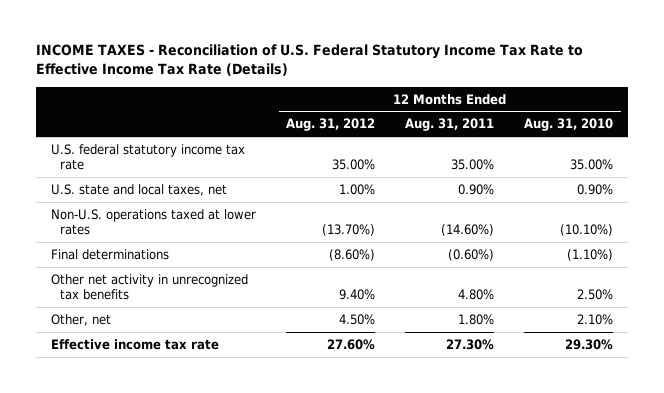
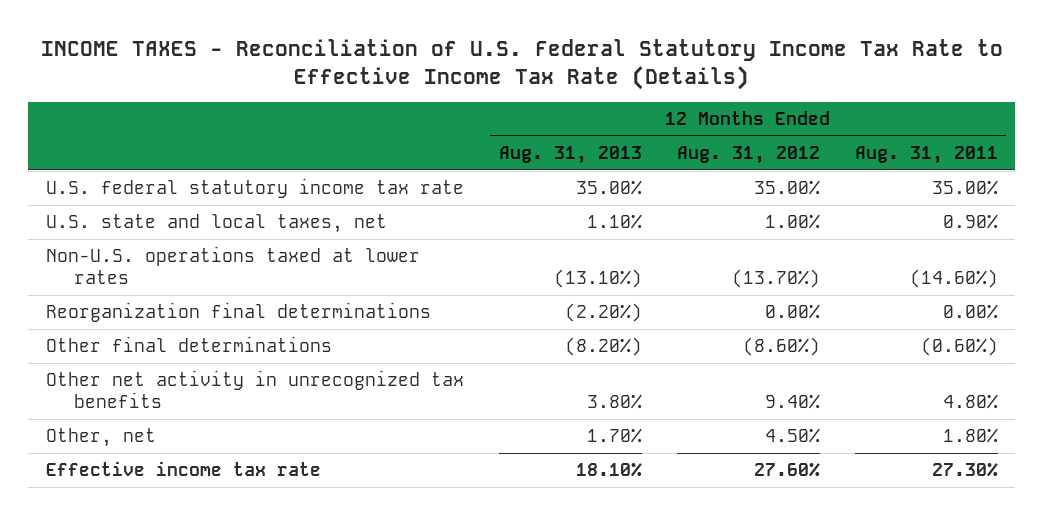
[524,118,614,132] Aug. 31, 2010 -> none
none -> [498,146,642,165] Aug. 31, 2013
none -> [45,302,431,323] Reorganization final determinations
[51,248,170,260] Final determinations -> [45,336,332,353] Other final determinations

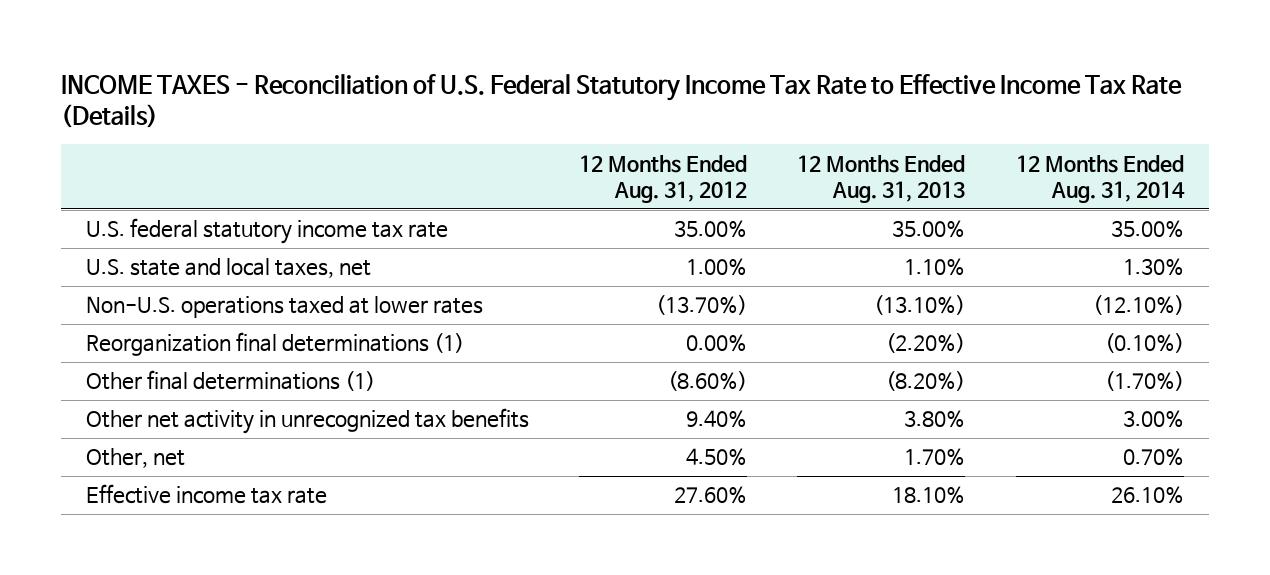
[854,146,998,165] Aug. 31, 2011 -> none
none -> [1015,154,1185,204] 12 Months Ended Aug. 31, 2014
[45,302,431,323] Reorganization final determinations -> [86,332,465,357] Reorganization final determinations (1)
[45,336,332,353] Other final determinations -> [86,370,376,392] Other final determinations (1)

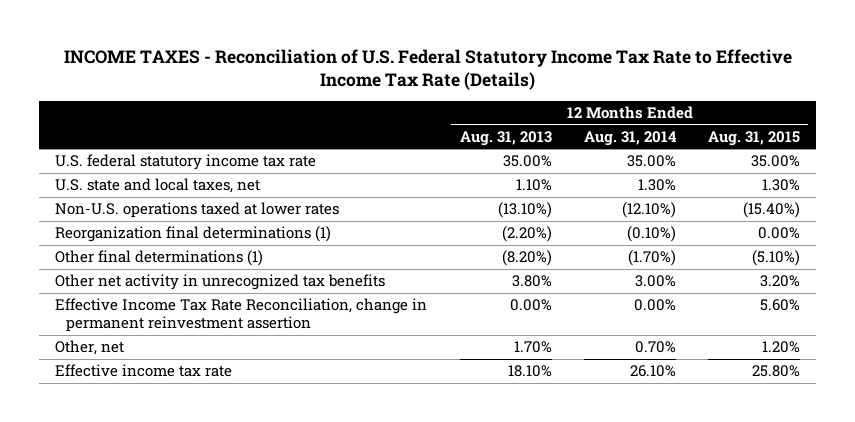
[579,154,748,204] 12 Months Ended Aug. 31, 2012 -> none
none -> [707,130,800,146] Aug. 31, 2015
none -> [55,298,428,333] Effective Income Tax Rate Reconciliation, change in permanent reinvestment assertion

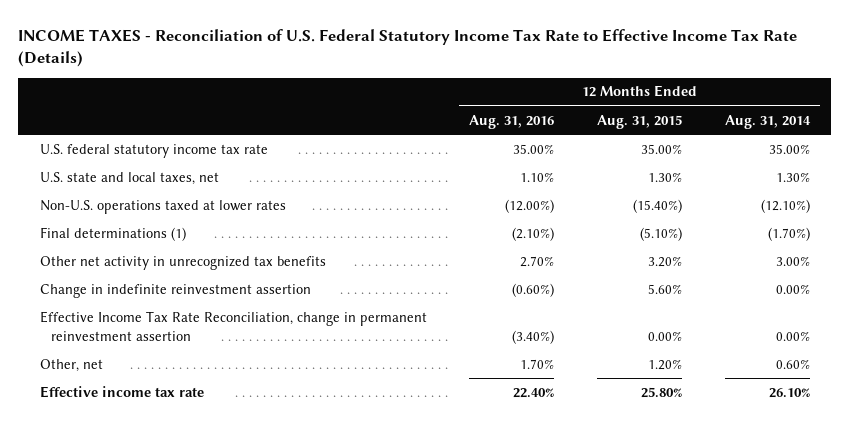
[459,130,552,146] Aug. 31, 2013 -> none
none -> [469,114,555,129] Aug. 31, 2016
[55,250,264,267] Other final determinations (1) -> none
[55,226,332,243] Reorganization final determinations (1) -> [39,226,186,241] Final determinations (1)
[626,226,676,243] (0.10%) -> [767,226,810,241] (1.70%)
[757,227,800,240] 0.00% -> [640,226,683,241] (5.10%)
none -> [39,283,311,298] Change in indefinite reinvestment assertion
[759,299,800,312] 5.60% -> [648,330,683,341] 0.00%
[634,341,676,354] 0.70% -> [775,358,810,369] 0.60%

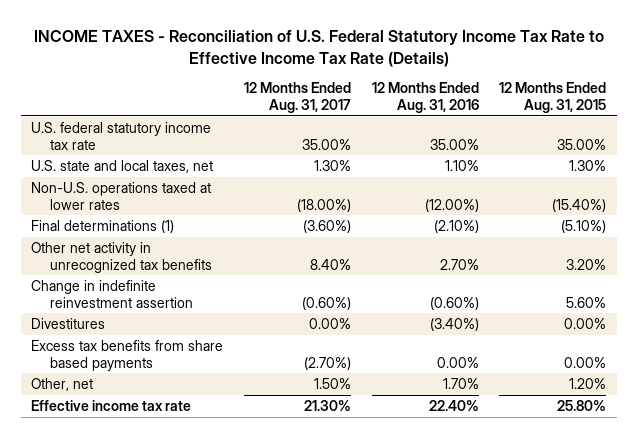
[724,114,811,129] Aug. 31, 2014 -> none
none -> [244,82,352,114] 12 Months Ended Aug. 31, 2017
[39,310,427,341] Effective Income Tax Rate Reconciliation, change in permanent reinvestment assertion -> [31,317,106,329] Divestitures
none -> [31,339,224,371] Excess tax benefits from share based payments

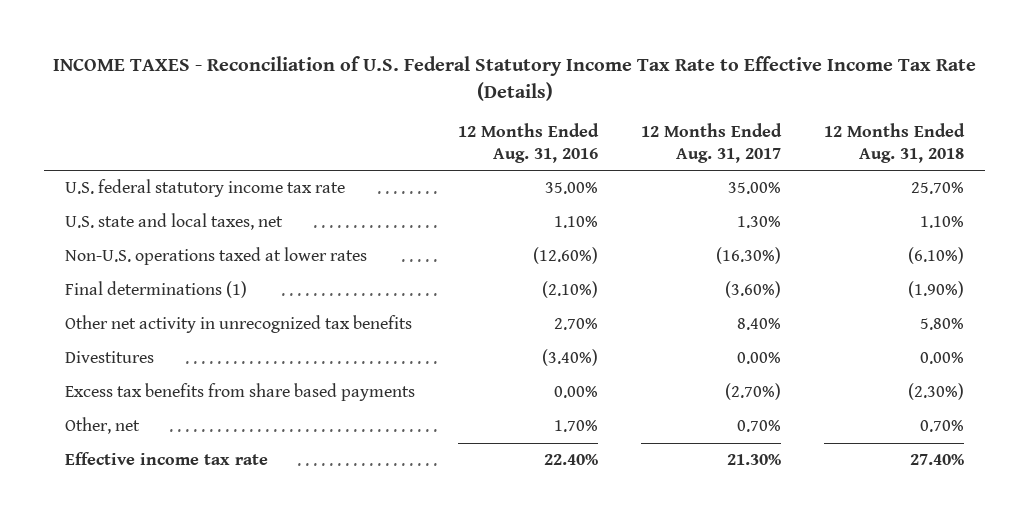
[499,82,607,114] 12 Months Ended Aug. 31, 2015 -> none
none -> [823,123,965,163] 12 Months Ended Aug. 31, 2018
[297,198,352,212] (18.00%) -> [716,247,782,265] (16.30%)
[424,198,479,212] (12.00%) -> [533,247,599,265] (12.60%)
[31,279,194,308] Change in indefinite reinvestment assertion -> none
[314,377,352,389] 1.50% -> [737,420,782,433] 0.70%

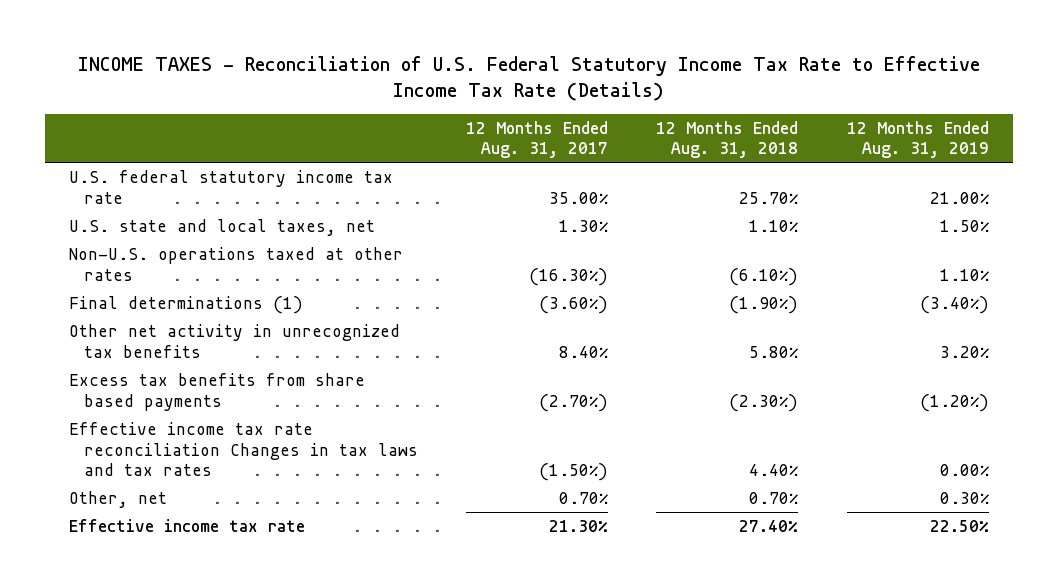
[458,123,600,163] 12 Months Ended Aug. 31, 2016 -> none
none -> [846,120,989,159] 12 Months Ended Aug. 31, 2019
[65,247,368,266] Non-U.S. operations taxed at lower rates -> [68,246,403,281] Non-U.S. operations taxed at other rates
[65,351,155,364] Divestitures -> none
none -> [68,421,419,477] Effective income tax rate reconciliation Changes in tax laws and tax rates

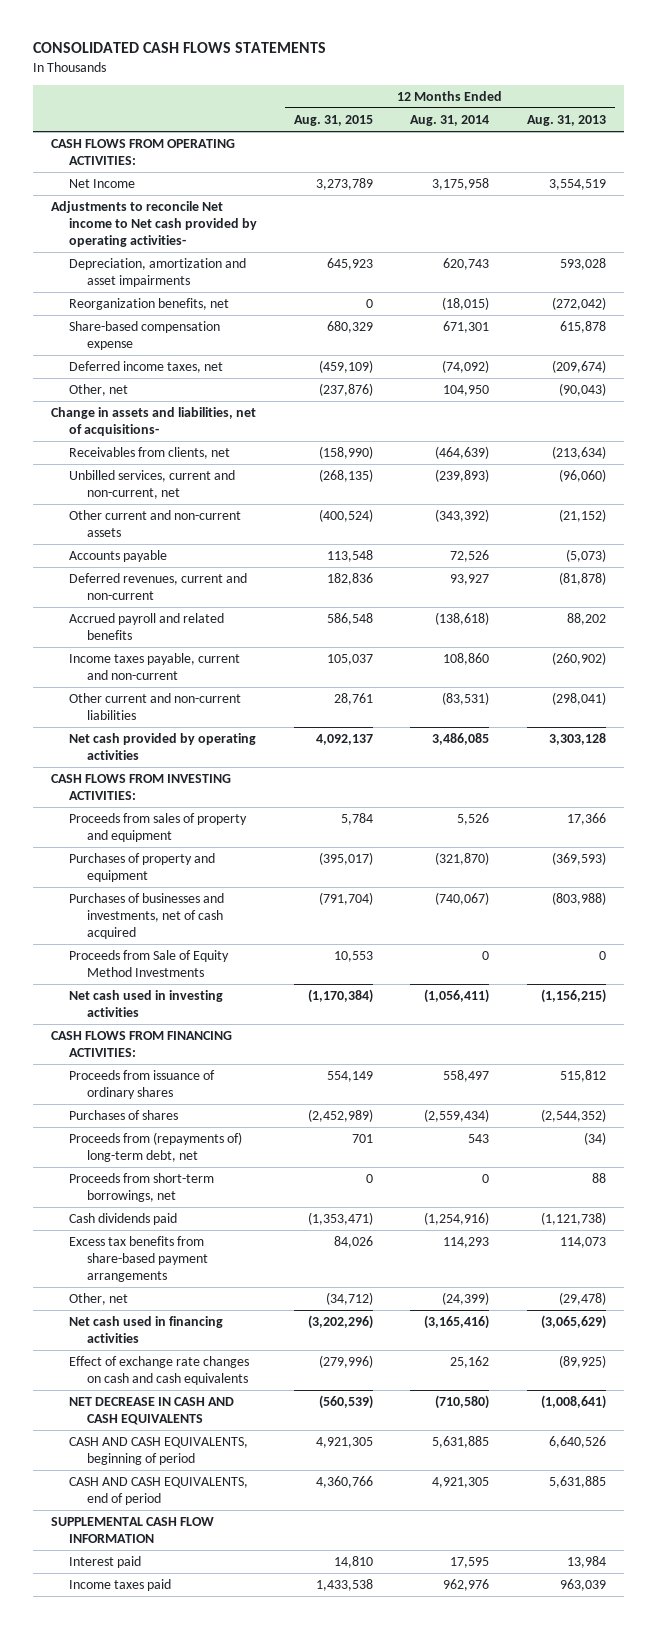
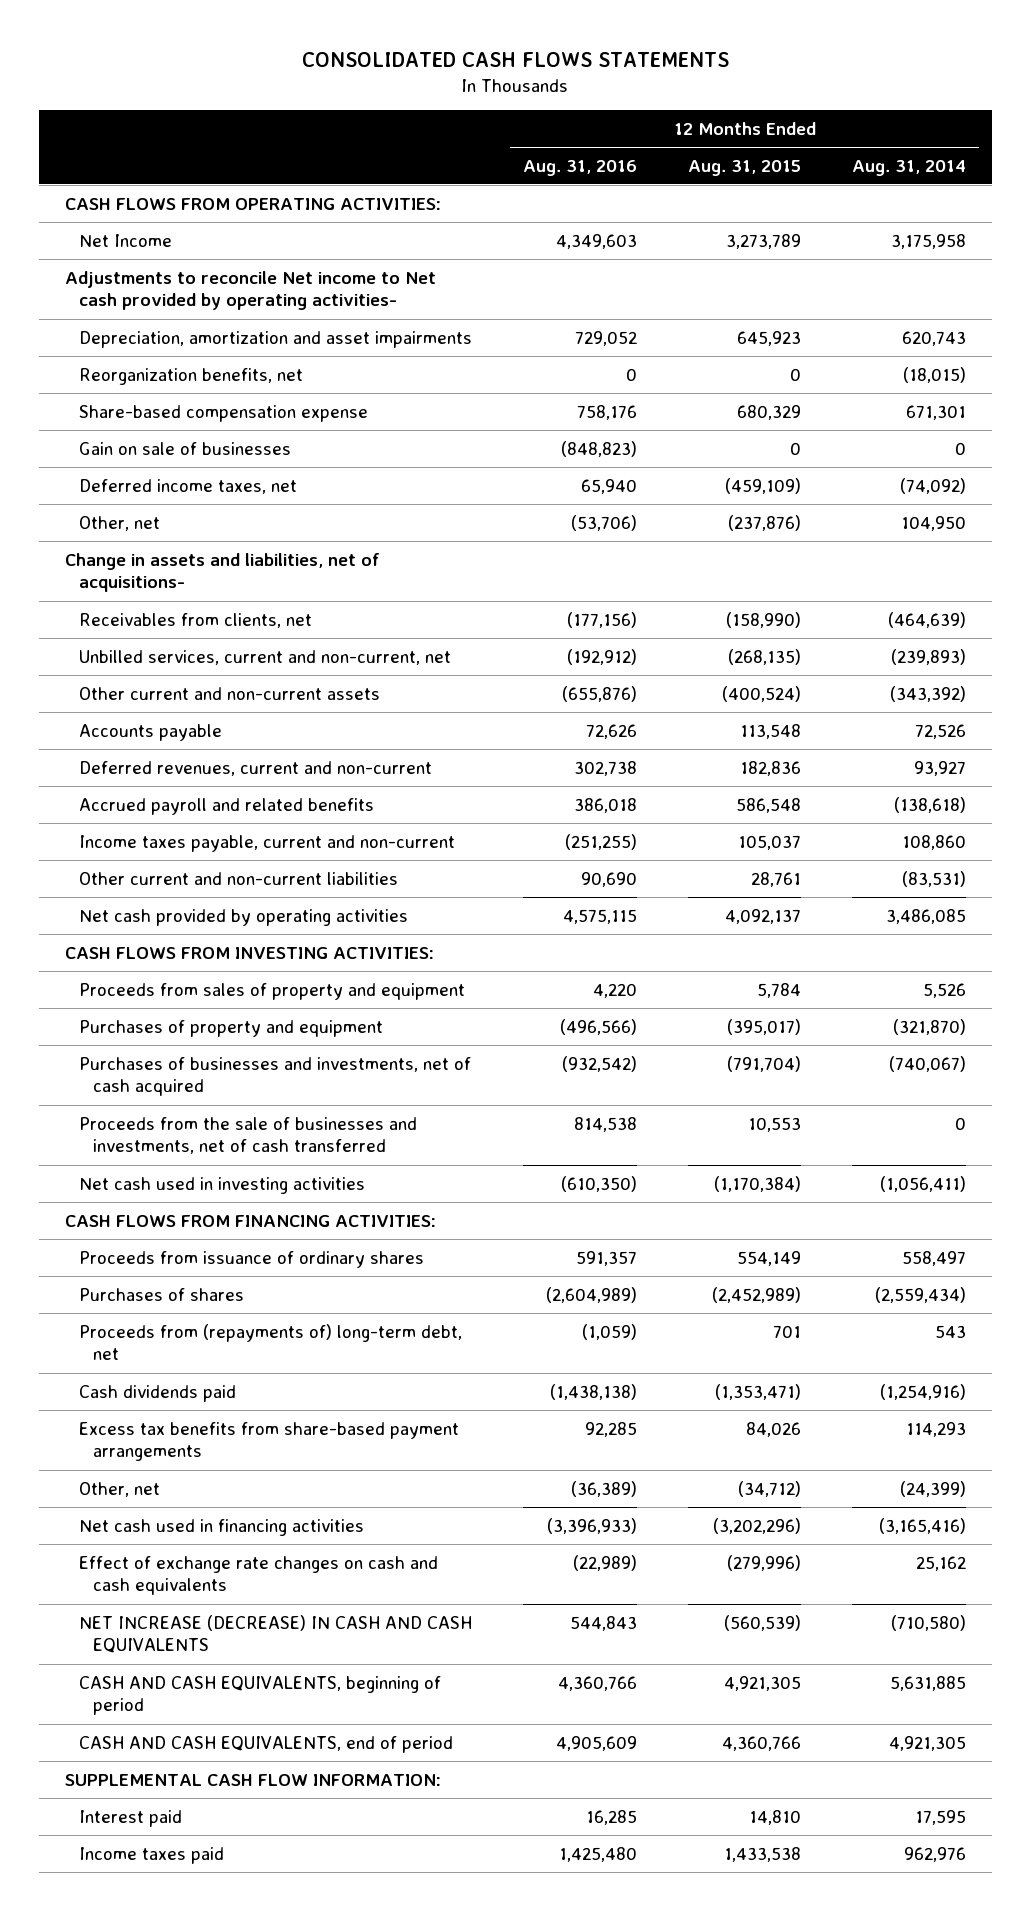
[526,114,606,126] Aug. 31, 2013 -> none
none -> [522,159,637,176] Aug. 31, 2016
none -> [78,441,291,455] Gain on sale of businesses
[68,949,229,977] Proceeds from Sale of Equity Method Investments -> [78,1116,417,1155] Proceeds from the sale of businesses and investments, net of cash transferred
[68,1172,214,1202] Proceeds from short-term borrowings, net -> none
[68,1396,234,1425] NET DECREASE IN CASH AND CASH EQUIVALENTS -> [78,1614,472,1654] NET INCREASE (DECREASE) IN CASH AND CASH EQUIVALENTS
[51,1516,215,1543] SUPPLEMENTAL CASH FLOW INFORMATION -> [64,1773,441,1786] SUPPLEMENTAL CASH FLOW INFORMATION:

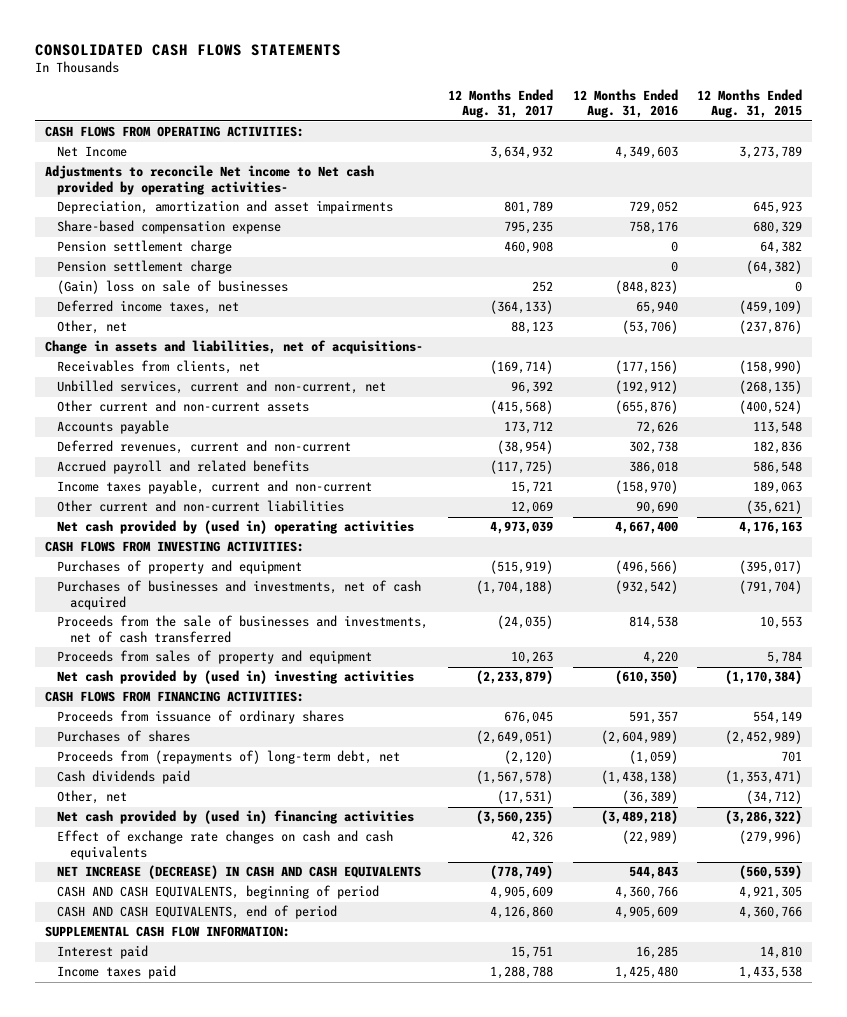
[852,159,967,176] Aug. 31, 2014 -> none
none -> [448,88,554,119] 12 Months Ended Aug. 31, 2017
[78,367,303,385] Reorganization benefits, net -> none
none -> [57,240,233,255] Pension settlement charge
none -> [57,260,233,275] Pension settlement charge
[78,441,291,455] Gain on sale of businesses -> [57,280,289,295] (Gain) loss on sale of businesses
[564,833,637,850] (251,255) -> [614,480,678,495] (158,970)
[738,834,802,850] 105,037 -> [753,481,803,495] 189,063
[751,871,802,887] 28,761 -> [746,500,803,515] (35,621)
[78,908,408,926] Net cash provided by operating activities -> [57,520,415,535] Net cash provided by (used in) operating activities
[562,908,637,924] 4,575,115 -> [614,521,678,535] 4,667,400
[725,908,802,924] 4,092,137 -> [739,521,803,535] 4,176,163
[78,982,465,1000] Proceeds from sales of property and equipment -> [57,650,373,665] Proceeds from sales of property and equipment
[78,1176,365,1194] Net cash used in investing activities -> [57,670,415,685] Net cash provided by (used in) investing activities
[78,1421,459,1462] Excess tax benefits from share-based payment arrangements -> none
[78,1518,364,1536] Net cash used in financing activities -> [57,810,415,825] Net cash provided by (used in) financing activities
[546,1517,637,1534] (3,396,933) -> [600,810,678,825] (3,489,218)
[713,1517,802,1534] (3,202,296) -> [725,810,803,825] (3,286,322)

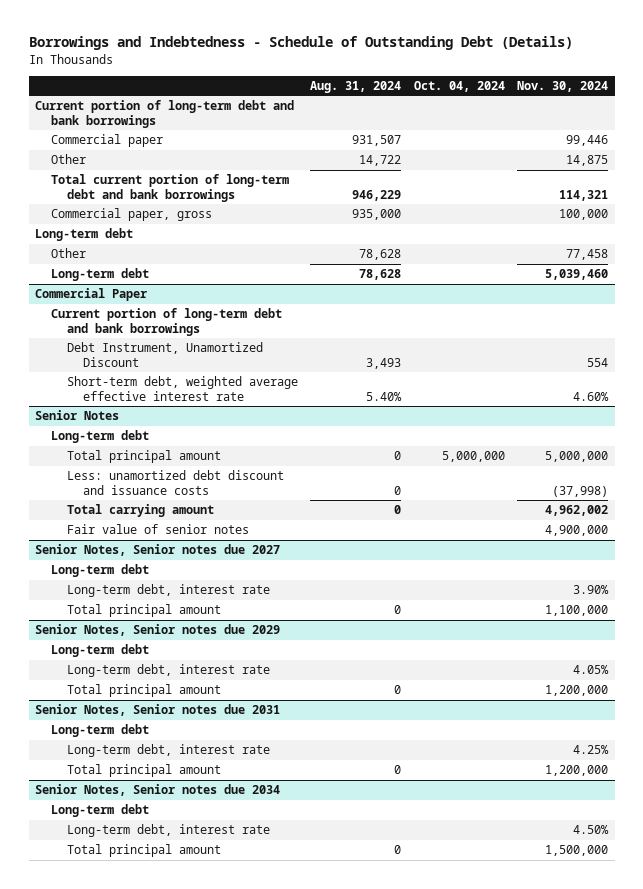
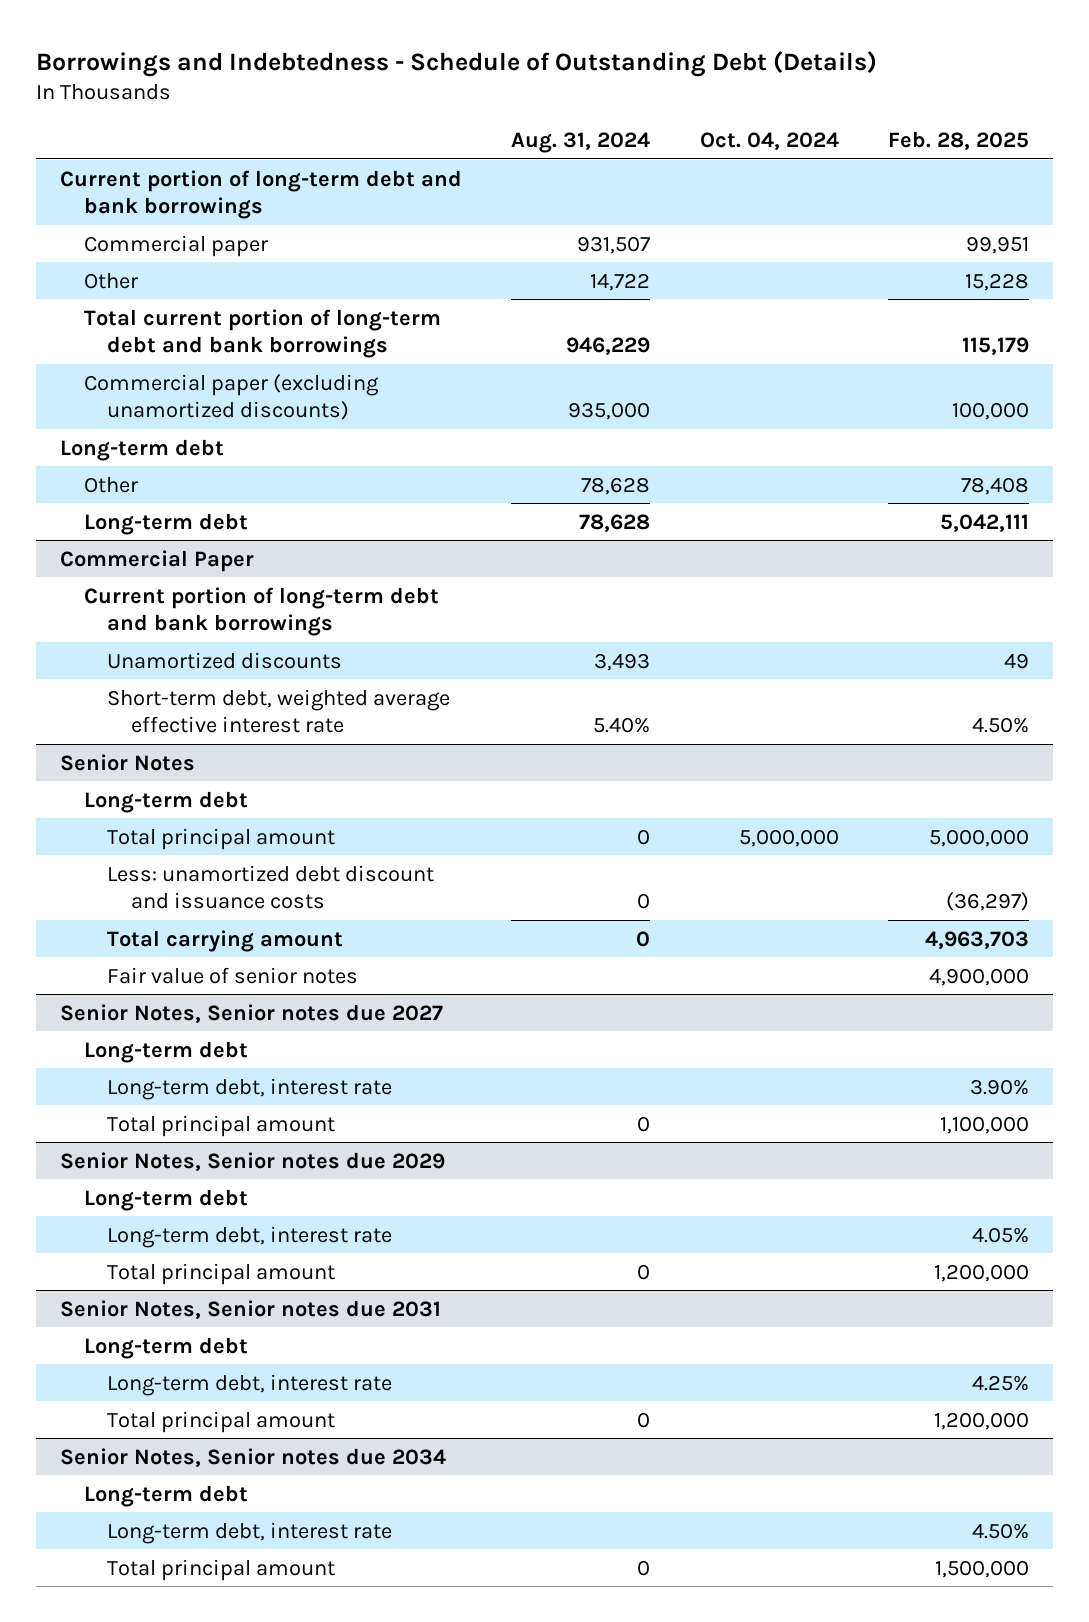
[517,80,609,92] Nov. 30, 2024 -> none
none -> [887,130,1029,150] Feb. 28, 2025
[50,208,212,222] Commercial paper, gross -> [83,373,379,421] Commercial paper (excluding unamortized discounts)
[66,342,263,367] Debt Instrument, Unamortized Discount -> [107,651,343,669] Unamortized discounts

